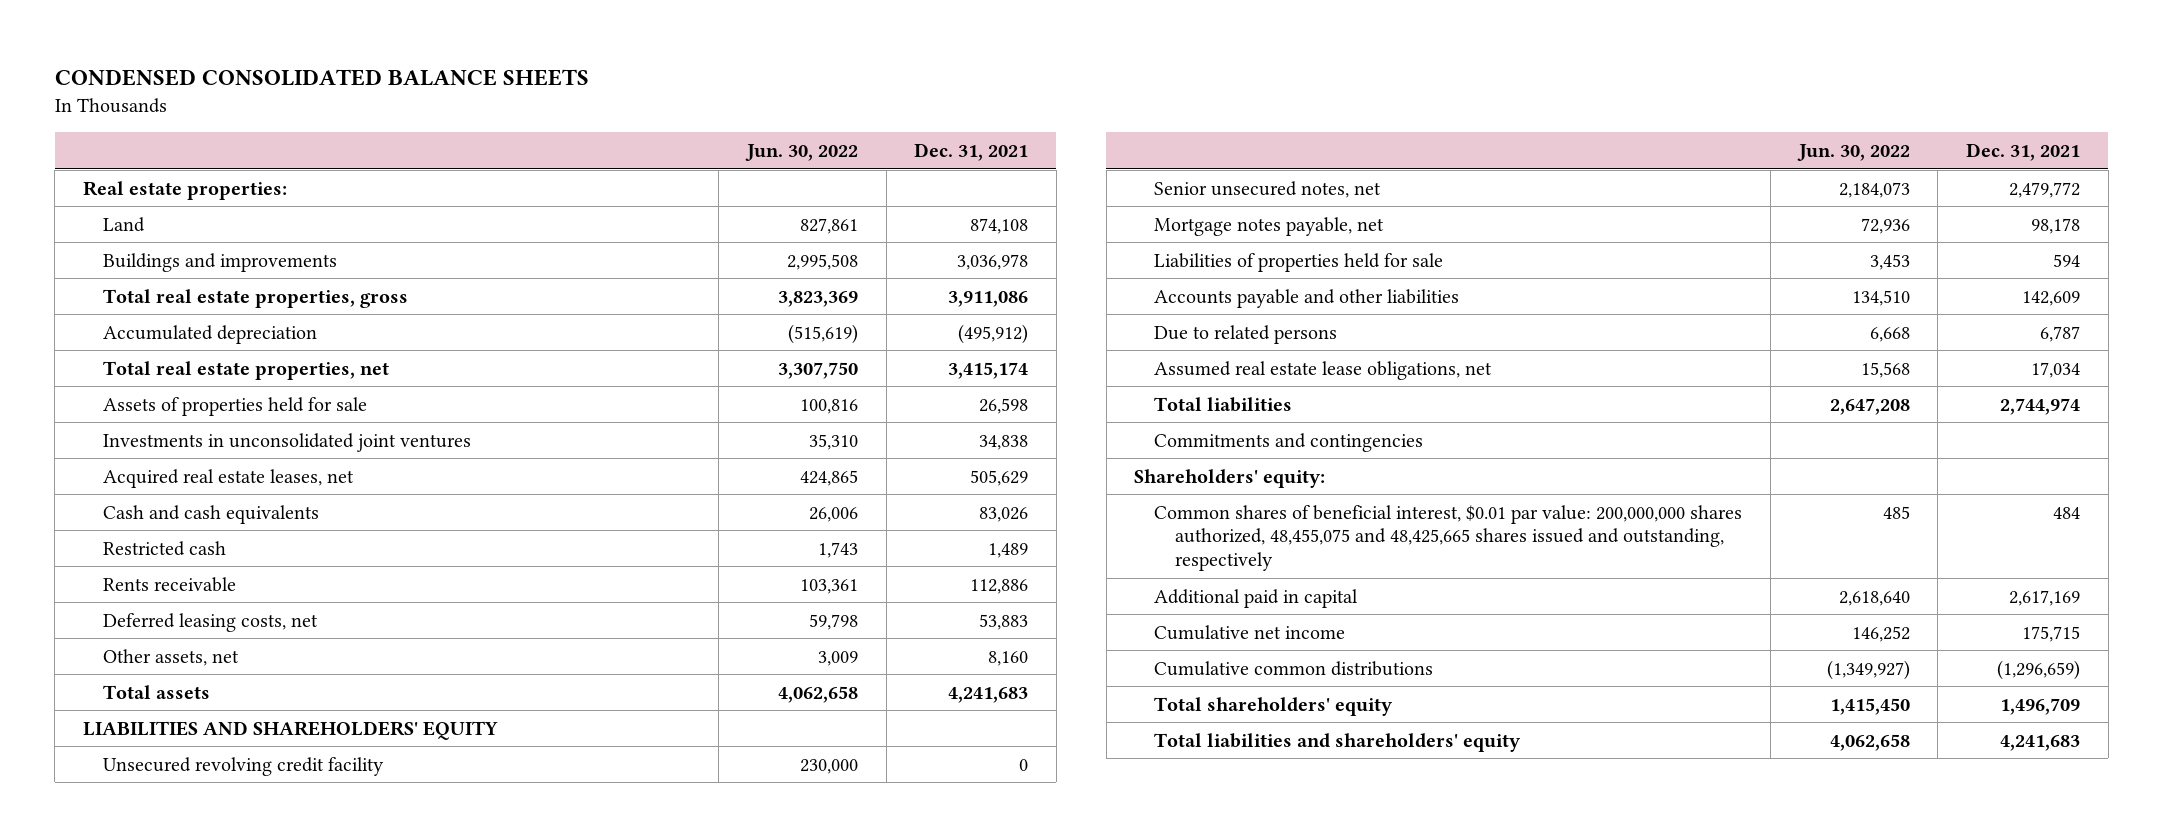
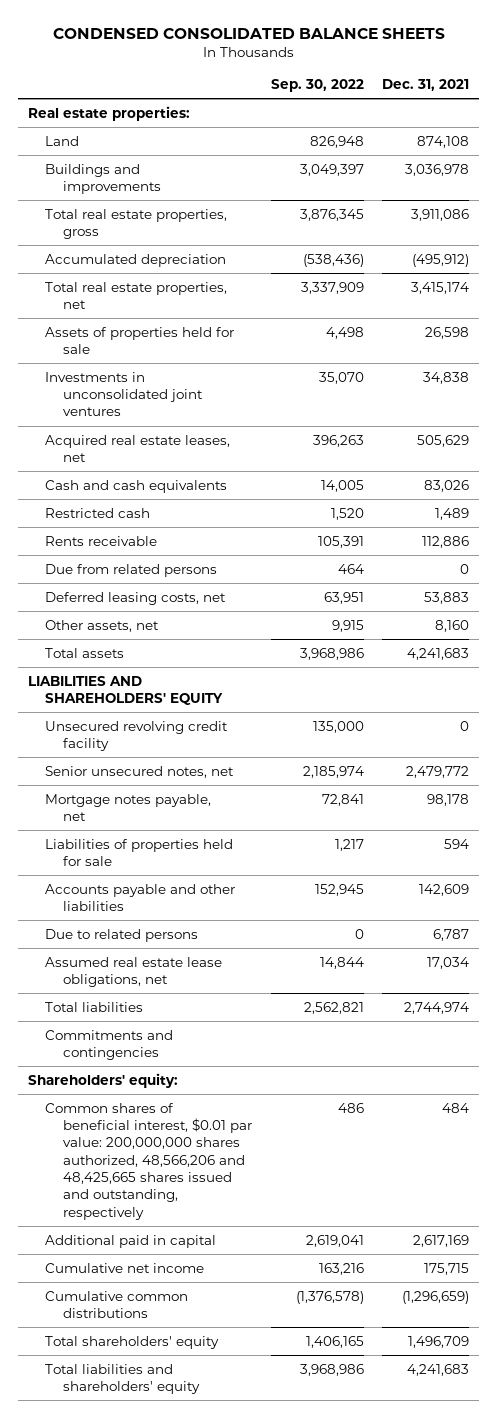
[745,143,859,161] Jun. 30, 2022 -> none
none -> [270,79,364,93] Sep. 30, 2022
none -> [45,563,218,577] Due from related persons
[1154,504,1743,572] Common shares of beneficial interest, $0.01 par value: 200,000,000 shares authorized, 48,455,075 and 48,425,665 shares issued and outstanding, respectively -> [45,1102,252,1220] Common shares of beneficial interest, $0.01 par value: 200,000,000 shares authorized, 48,566,206 and 48,425,665 shares issued and outstanding, respectively

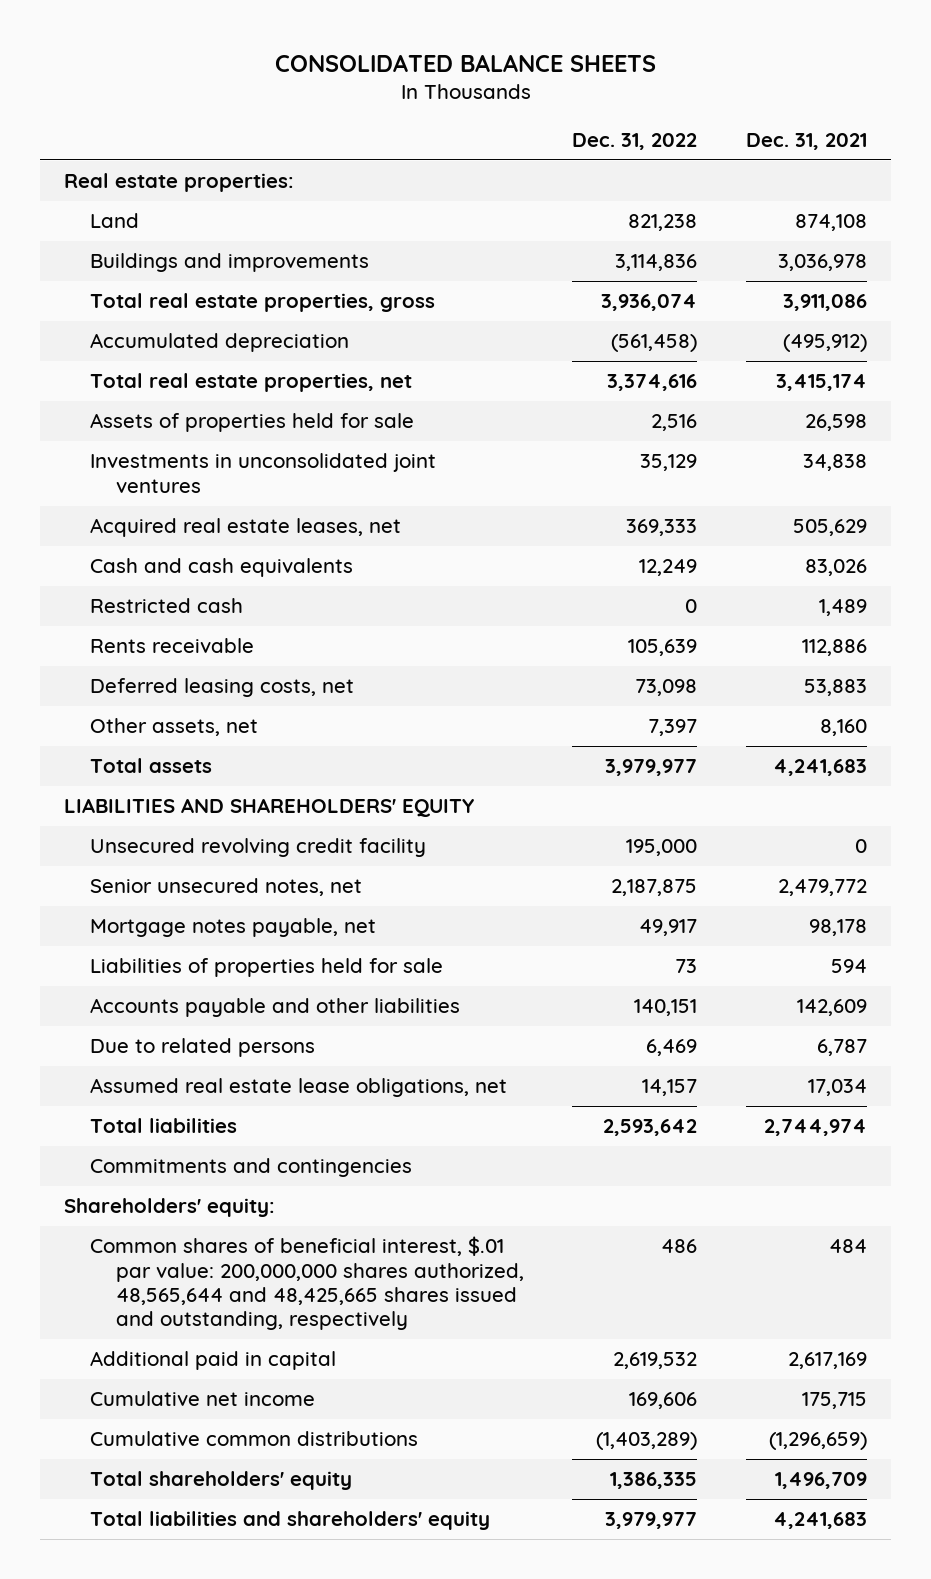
[52,27,445,39] CONDENSED CONSOLIDATED BALANCE SHEETS -> [274,53,656,72] CONSOLIDATED BALANCE SHEETS
[270,79,364,93] Sep. 30, 2022 -> none
none -> [572,132,698,150] Dec. 31, 2022
[45,563,218,577] Due from related persons -> none
[45,1102,252,1220] Common shares of beneficial interest, $0.01 par value: 200,000,000 shares authorized, 48,566,206 and 48,425,665 shares issued and outstanding, respectively -> [90,1236,524,1331] Common shares of beneficial interest, $.01 par value: 200,000,000 shares authorized, 48,565,644 and 48,425,665 shares issued and outstanding, respectively

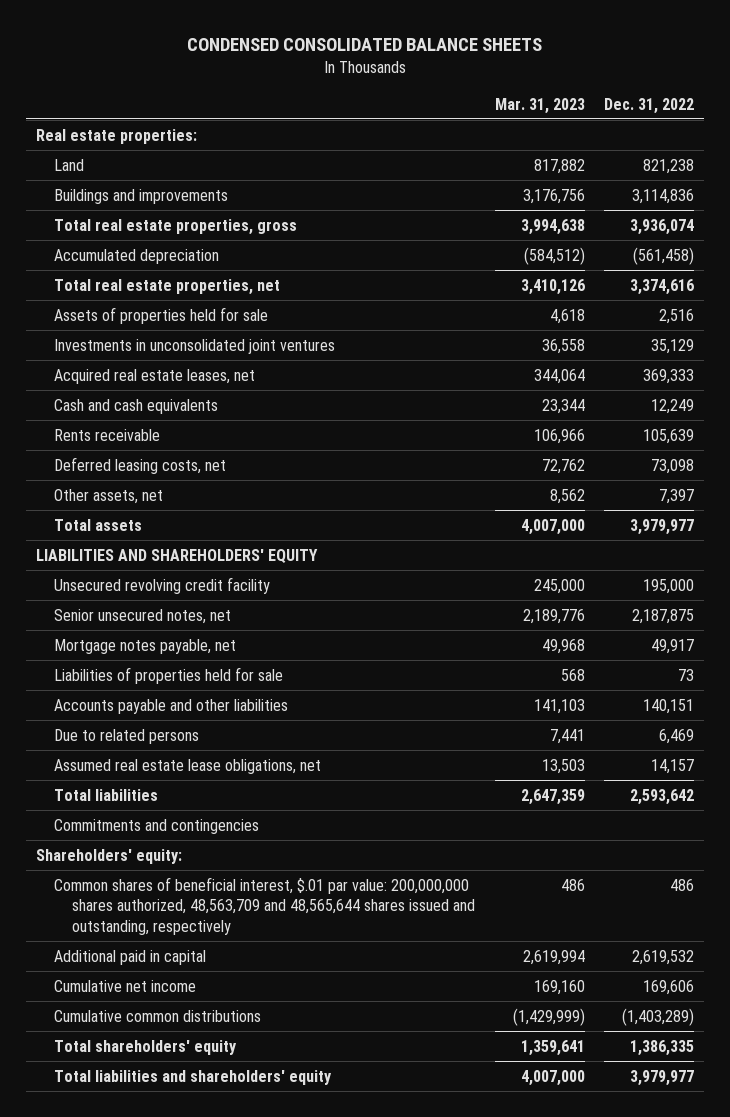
[274,53,656,72] CONSOLIDATED BALANCE SHEETS -> [187,38,543,52] CONDENSED CONSOLIDATED BALANCE SHEETS
[745,132,867,150] Dec. 31, 2021 -> none
none -> [494,97,585,114] Mar. 31, 2023
[90,598,244,614] Restricted cash -> none
[90,1236,524,1331] Common shares of beneficial interest, $.01 par value: 200,000,000 shares authorized, 48,565,644 and 48,425,665 shares issued and outstanding, respectively -> [54,876,476,935] Common shares of beneficial interest, $.01 par value: 200,000,000 shares authorized, 48,563,709 and 48,565,644 shares issued and outstanding, respectively

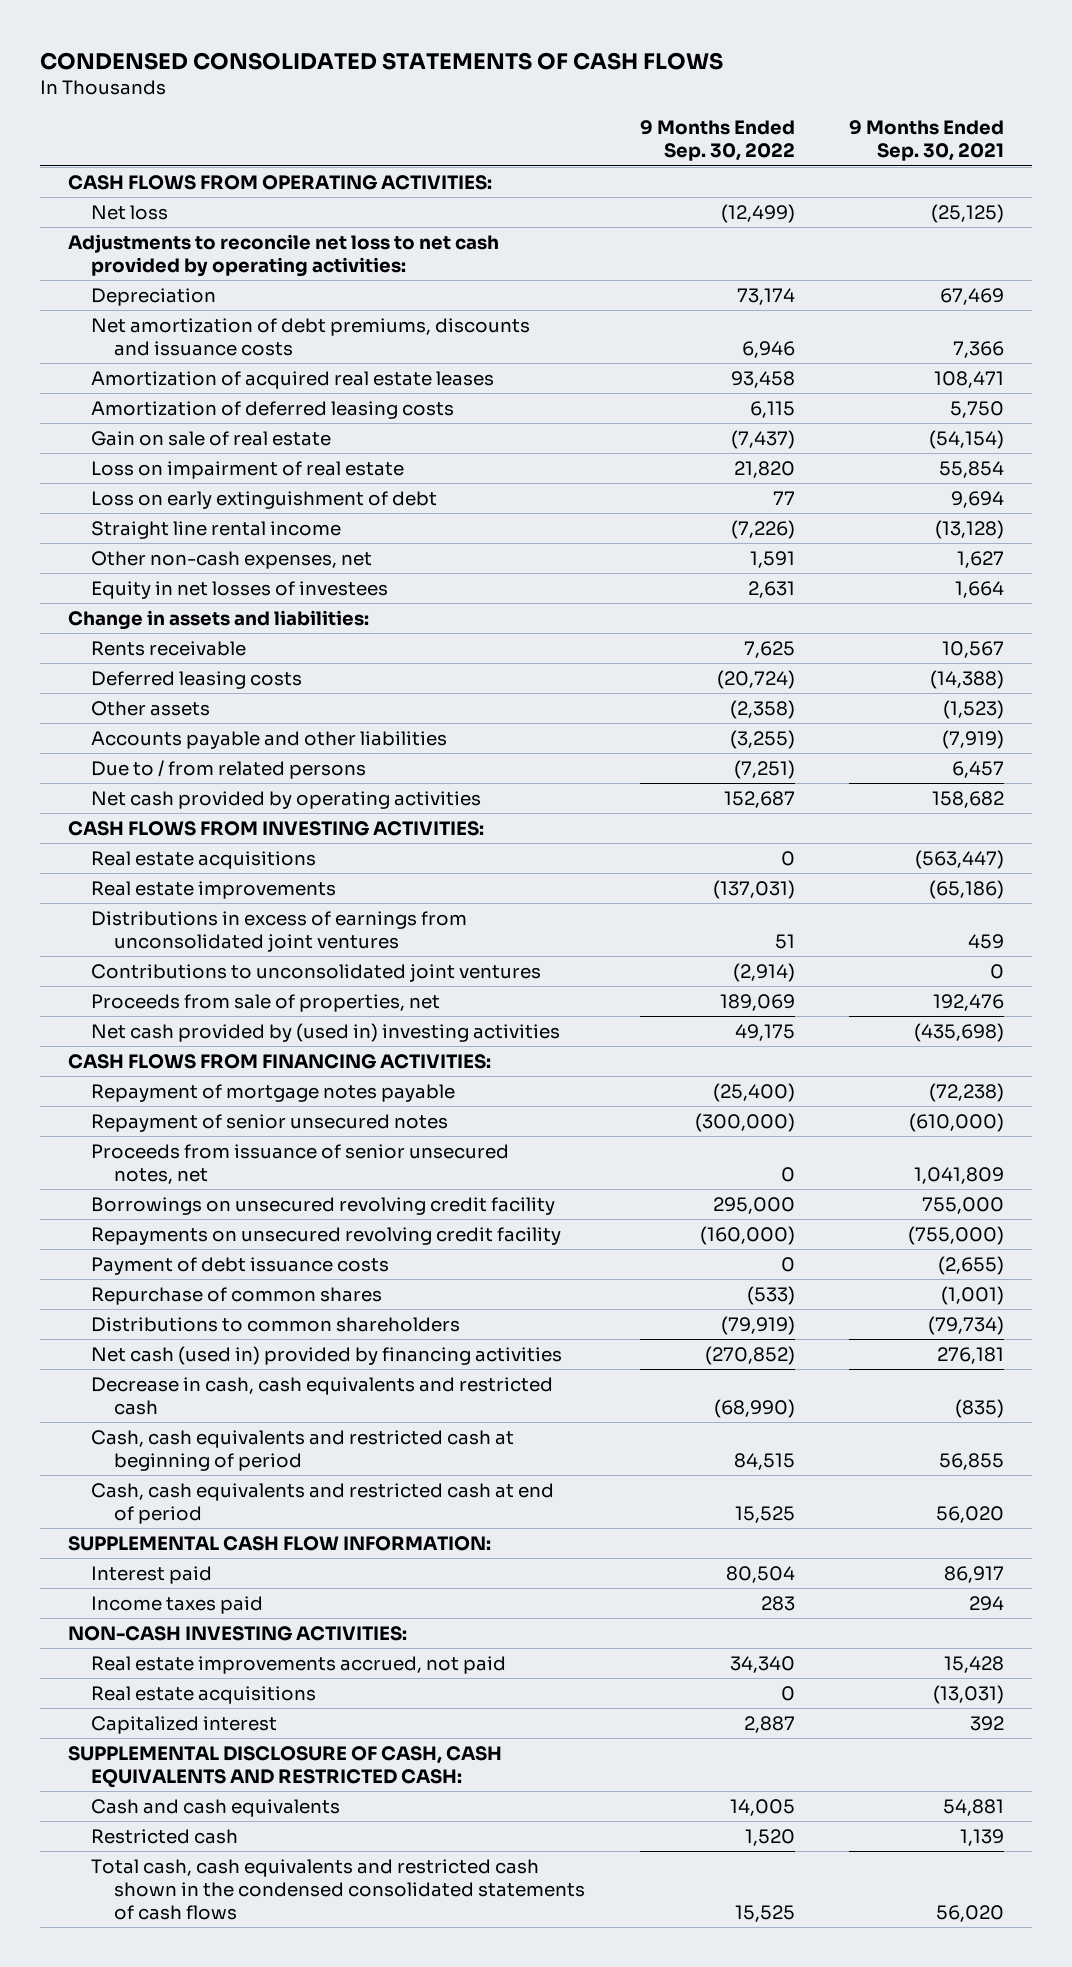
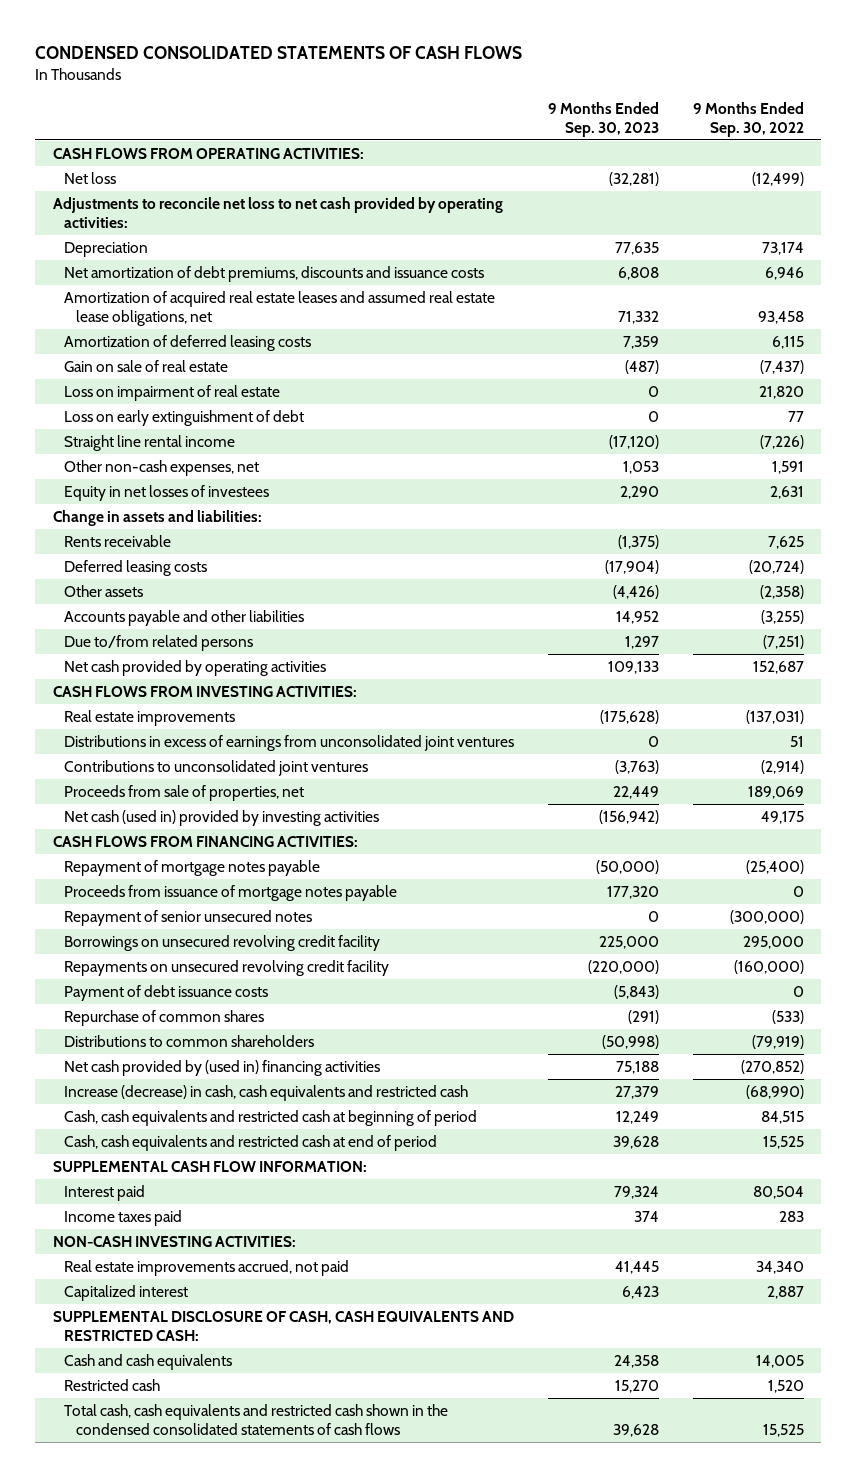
[849,120,1005,162] 9 Months Ended Sep. 30, 2021 -> none
none -> [548,101,660,137] 9 Months Ended Sep. 30, 2023
[90,370,494,389] Amortization of acquired real estate leases -> [64,291,496,327] Amortization of acquired real estate leases and assumed real estate lease obligations, net
[90,759,366,779] Due to / from related persons -> [64,635,254,652] Due to/from related persons
[90,850,316,869] Real estate acquisitions -> none
[90,1022,560,1042] Net cash provided by (used in) investing activities -> [64,810,380,827] Net cash (used in) provided by investing activities
none -> [64,885,398,902] Proceeds from issuance of mortgage notes payable
[90,1143,509,1184] Proceeds from issuance of senior unsecured notes, net -> none
[90,1345,562,1365] Net cash (used in) provided by financing activities -> [64,1060,381,1077] Net cash provided by (used in) financing activities
[90,1376,553,1415] Decrease in cash, cash equivalents and restricted cash -> [64,1085,469,1102] Increase (decrease) in cash, cash equivalents and restricted cash
[90,1685,316,1704] Real estate acquisitions -> none

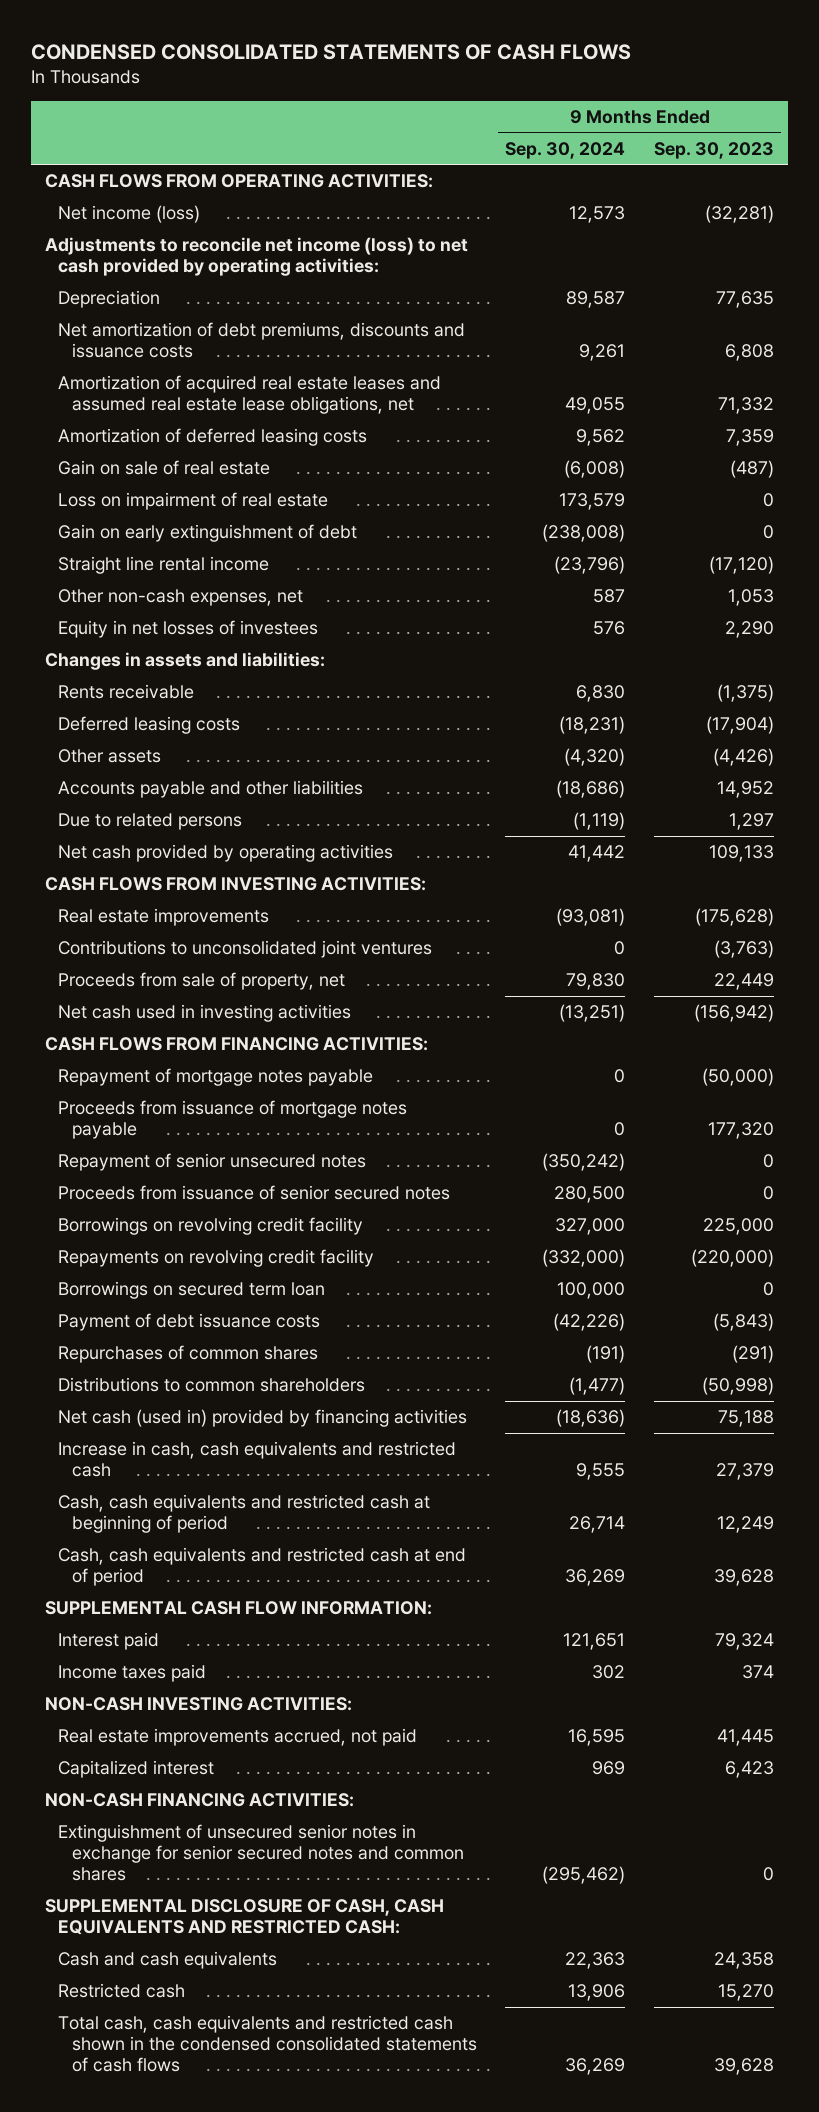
[693,101,805,137] 9 Months Ended Sep. 30, 2022 -> none
none -> [505,141,626,159] Sep. 30, 2024
[64,172,117,185] Net loss -> [58,205,201,224] Net income (loss)
[52,197,503,229] Adjustments to reconcile net loss to net cash provided by operating activities: -> [45,237,469,277] Adjustments to reconcile net income (loss) to net cash provided by operating activities:
[64,410,305,427] Loss on early extinguishment of debt -> [58,524,358,543] Gain on early extinguishment of debt
[52,510,262,527] Change in assets and liabilities: -> [45,652,326,671] Changes in assets and liabilities:
[64,635,254,652] Due to/from related persons -> [58,813,243,831] Due to related persons
[64,735,515,752] Distributions in excess of earnings from unconsolidated joint ventures -> none
[64,785,305,802] Proceeds from sale of properties, net -> [58,972,346,991] Proceeds from sale of property, net
[64,810,380,827] Net cash (used in) provided by investing activities -> [58,1004,352,1023] Net cash used in investing activities
none -> [58,1185,451,1201] Proceeds from issuance of senior secured notes
[64,935,381,952] Borrowings on unsecured revolving credit facility -> [58,1217,364,1236] Borrowings on revolving credit facility
[64,960,390,977] Repayments on unsecured revolving credit facility -> [58,1249,375,1268] Repayments on revolving credit facility
none -> [58,1281,326,1300] Borrowings on secured term loan
[64,1010,265,1027] Repurchase of common shares -> [58,1345,319,1364] Repurchases of common shares
[64,1060,381,1077] Net cash provided by (used in) financing activities -> [58,1409,468,1428] Net cash (used in) provided by financing activities
[64,1085,469,1102] Increase (decrease) in cash, cash equivalents and restricted cash -> [58,1441,457,1478] Increase in cash, cash equivalents and restricted cash
none -> [45,1793,355,1808] NON-CASH FINANCING ACTIVITIES:
none -> [58,1824,464,1882] Extinguishment of unsecured senior notes in exchange for senior secured notes and common shares

